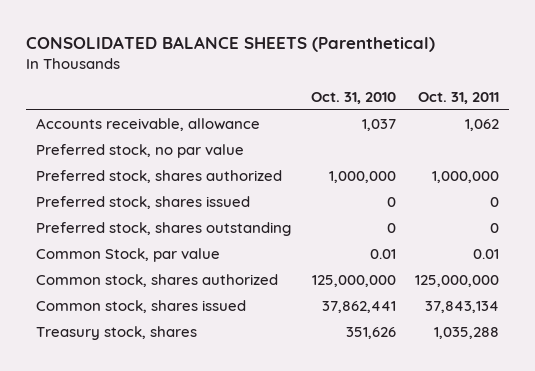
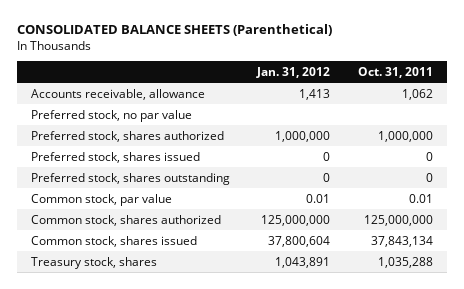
[310,92,396,105] Oct. 31, 2010 -> none
none -> [256,66,331,78] Jan. 31, 2012
[35,248,220,263] Common Stock, par value -> [30,193,172,206] Common stock, par value

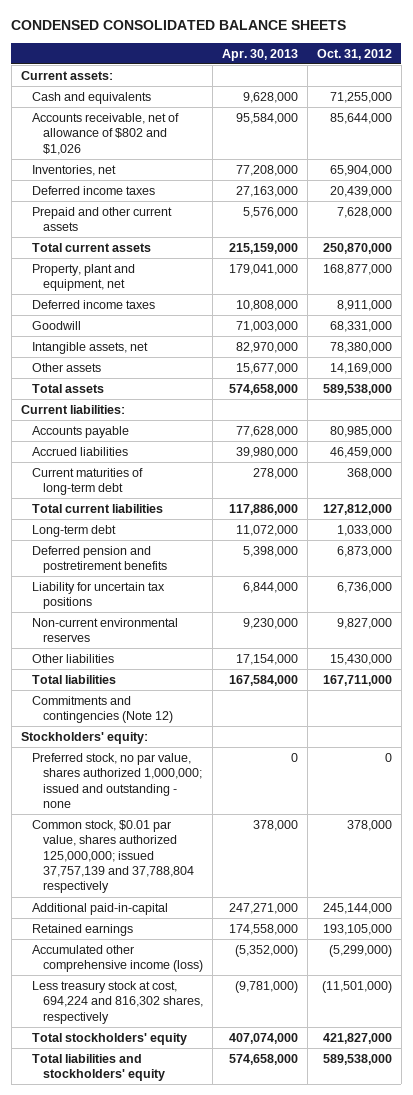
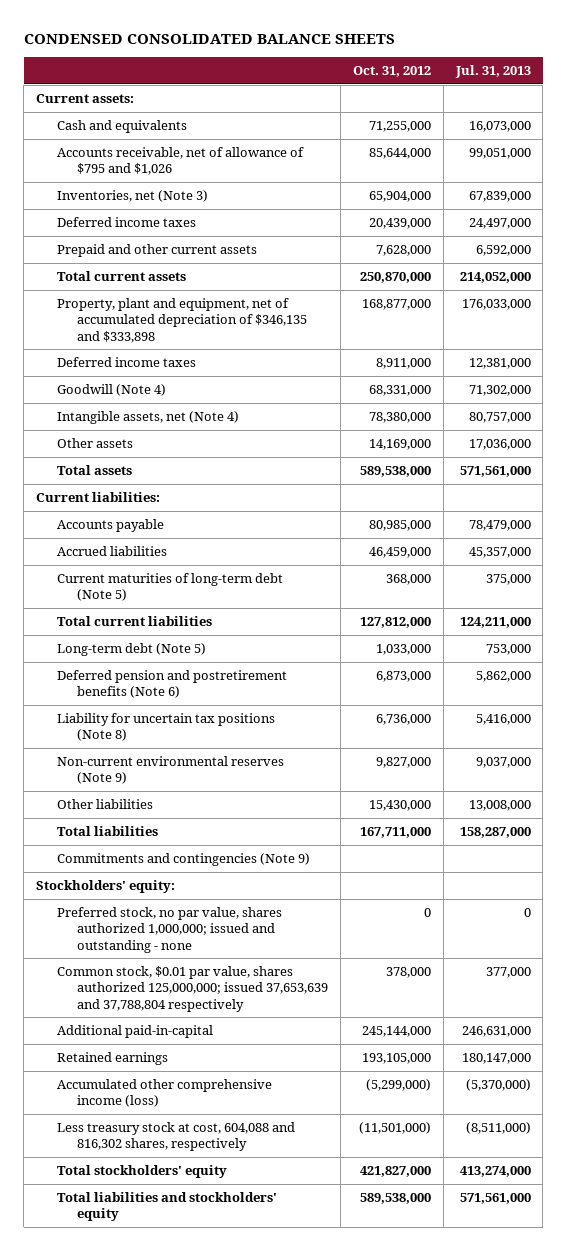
[221,48,298,61] Apr. 30, 2013 -> none
none -> [454,65,531,79] Jul. 31, 2013
[31,112,179,155] Accounts receivable, net of allowance of $802 and $1,026 -> [56,147,304,176] Accounts receivable, net of allowance of $795 and $1,026
[31,164,116,176] Inventories, net -> [56,190,208,203] Inventories, net (Note 3)
[31,263,135,292] Property, plant and equipment, net -> [56,298,308,343] Property, plant and equipment, net of accumulated depreciation of $346,135 and $333,898
[31,320,81,330] Goodwill -> [56,384,166,397] Goodwill (Note 4)
[31,341,148,354] Intangible assets, net -> [56,411,239,425] Intangible assets, net (Note 4)
[31,467,143,496] Current maturities of long-term debt -> [56,573,283,602] Current maturities of long-term debt (Note 5)
[31,524,116,537] Long-term debt -> [56,643,206,657] Long-term debt (Note 5)
[31,545,167,574] Deferred pension and postretirement benefits -> [56,670,287,699] Deferred pension and postretirement benefits (Note 6)
[31,581,165,610] Liability for uncertain tax positions -> [56,713,275,742] Liability for uncertain tax positions (Note 8)
[31,617,178,643] Non-current environmental reserves -> [56,756,284,785] Non-current environmental reserves (Note 9)
[31,695,173,724] Commitments and contingencies (Note 12) -> [56,853,310,867] Commitments and contingencies (Note 9)
[31,819,194,894] Common stock, $0.01 par value, shares authorized 125,000,000; issued 37,757,139 and 37,788,804 respectively -> [56,966,329,1012] Common stock, $0.01 par value, shares authorized 125,000,000; issued 37,653,639 and 37,788,804 respectively
[31,980,203,1024] Less treasury stock at cost, 694,224 and 816,302 shares, respectively -> [56,1122,295,1152] Less treasury stock at cost, 604,088 and 816,302 shares, respectively

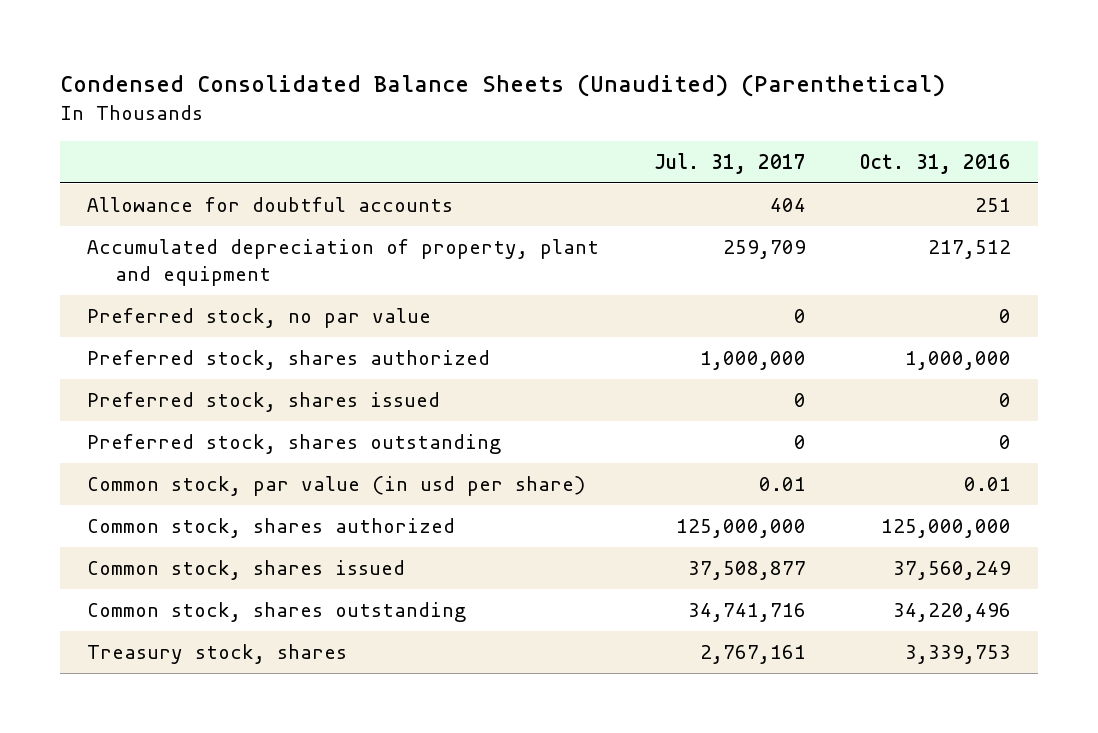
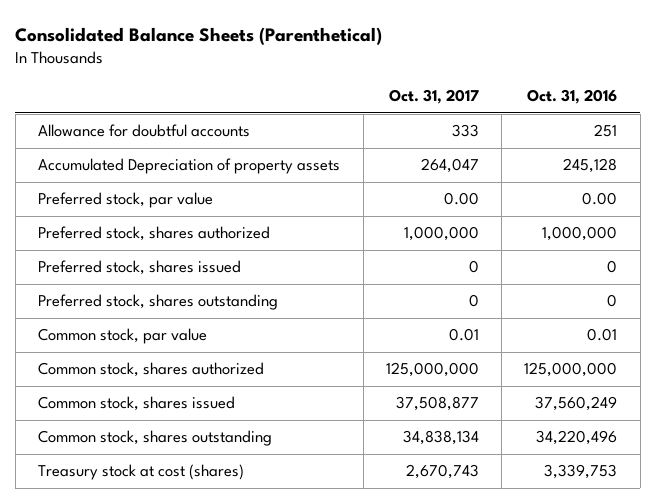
[60,74,946,98] Condensed Consolidated Balance Sheets (Unaudited) (Parenthetical) -> [15,26,383,45] Consolidated Balance Sheets (Parenthetical)
[653,152,806,174] Jul. 31, 2017 -> none
none -> [388,89,479,105] Oct. 31, 2017
[87,239,600,286] Accumulated depreciation of property, plant and equipment -> [38,158,341,175] Accumulated Depreciation of property assets
[927,240,1011,260] 217,512 -> [563,158,618,174] 245,128
[87,308,432,329] Preferred stock, no par value -> [38,192,214,209] Preferred stock, par value
[998,309,1011,324] 0 -> [582,192,618,206] 0.00
[87,476,586,497] Common stock, par value (in usd per share) -> [38,328,208,345] Common stock, par value
[87,644,348,665] Treasury stock, shares -> [38,464,245,481] Treasury stock at cost (shares)

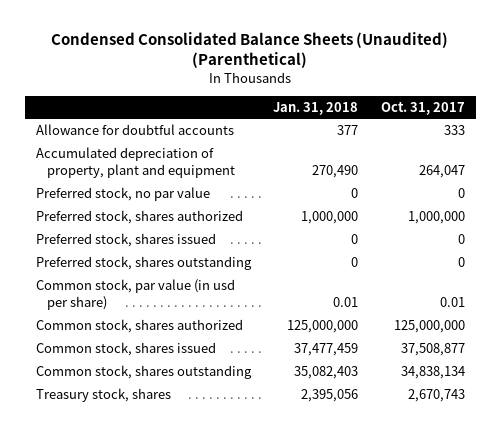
[15,26,383,45] Consolidated Balance Sheets (Parenthetical) -> [51,32,449,69] Condensed Consolidated Balance Sheets (Unaudited) (Parenthetical)
[527,89,618,105] Oct. 31, 2016 -> none
none -> [273,101,359,115] Jan. 31, 2018
[38,158,341,175] Accumulated Depreciation of property assets -> [36,147,235,178] Accumulated depreciation of property, plant and equipment
[38,192,214,209] Preferred stock, par value -> [36,187,211,202] Preferred stock, no par value
[443,192,479,206] 0.00 -> [457,188,465,199] 0
[38,328,208,345] Common stock, par value -> [36,279,236,310] Common stock, par value (in usd per share)
[38,464,245,481] Treasury stock at cost (shares) -> [36,388,172,403] Treasury stock, shares

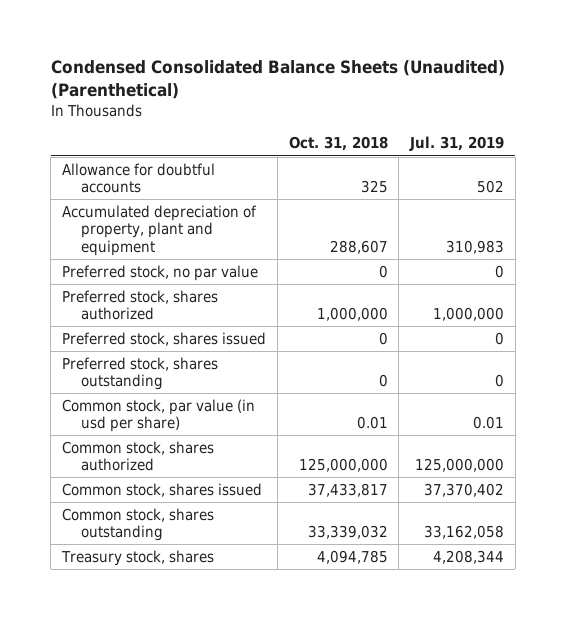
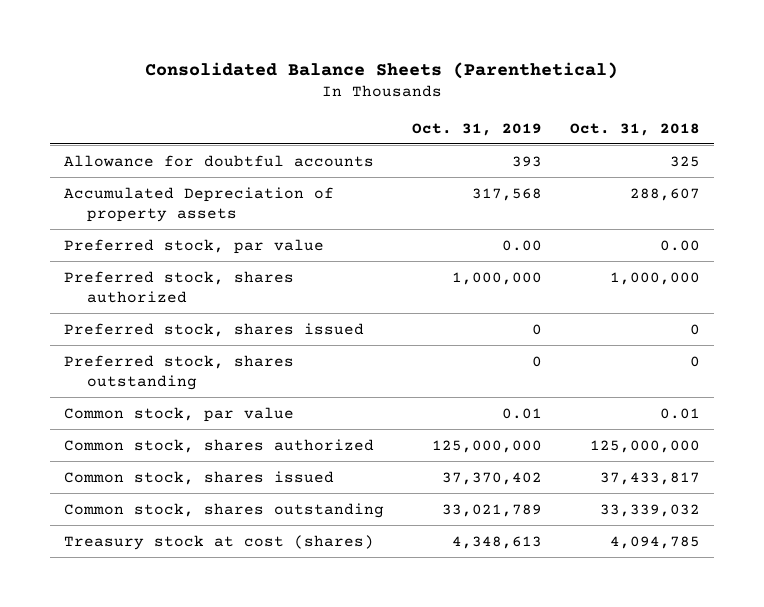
[50,60,505,100] Condensed Consolidated Balance Sheets (Unaudited) (Parenthetical) -> [144,61,618,79] Consolidated Balance Sheets (Parenthetical)
[409,136,505,152] Jul. 31, 2019 -> none
none -> [411,122,542,136] Oct. 31, 2019
[61,204,257,256] Accumulated depreciation of property, plant and equipment -> [63,186,334,222] Accumulated Depreciation of property assets
[61,264,258,281] Preferred stock, no par value -> [63,238,324,254] Preferred stock, par value
[378,264,388,278] 0 -> [659,239,700,251] 0.00
[61,398,255,433] Common stock, par value (in usd per share) -> [63,406,294,422] Common stock, par value
[60,549,214,566] Treasury stock, shares -> [63,534,374,550] Treasury stock at cost (shares)

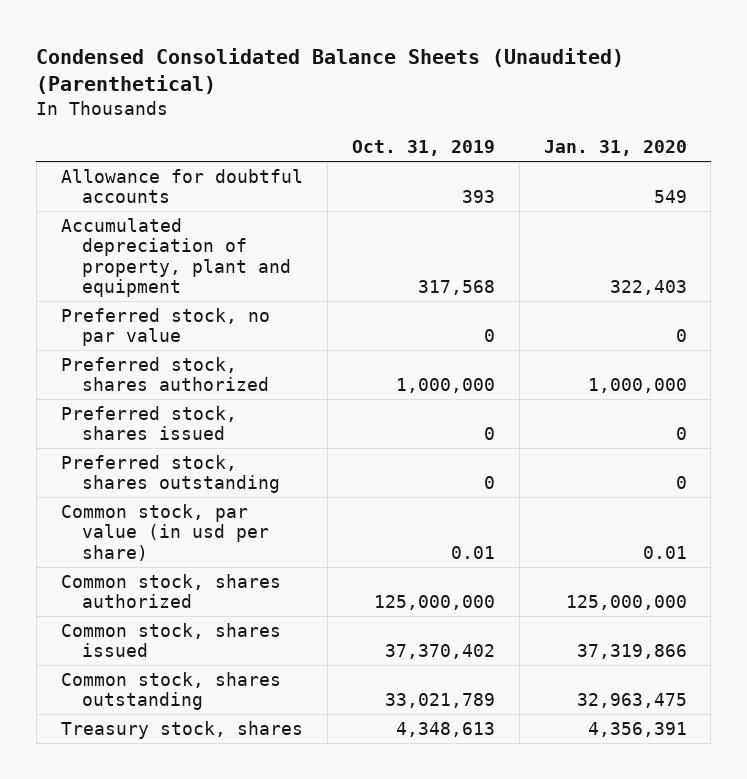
[144,61,618,79] Consolidated Balance Sheets (Parenthetical) -> [36,47,625,95] Condensed Consolidated Balance Sheets (Unaudited) (Parenthetical)
[569,122,700,136] Oct. 31, 2018 -> none
none -> [543,140,687,157] Jan. 31, 2020
[63,186,334,222] Accumulated Depreciation of property assets -> [60,217,292,297] Accumulated depreciation of property, plant and equipment
[63,238,324,254] Preferred stock, par value -> [60,307,270,347] Preferred stock, no par value
[501,239,542,251] 0.00 -> [483,329,495,343] 0
[63,406,294,422] Common stock, par value -> [60,503,270,561] Common stock, par value (in usd per share)
[63,534,374,550] Treasury stock at cost (shares) -> [60,720,303,739] Treasury stock, shares

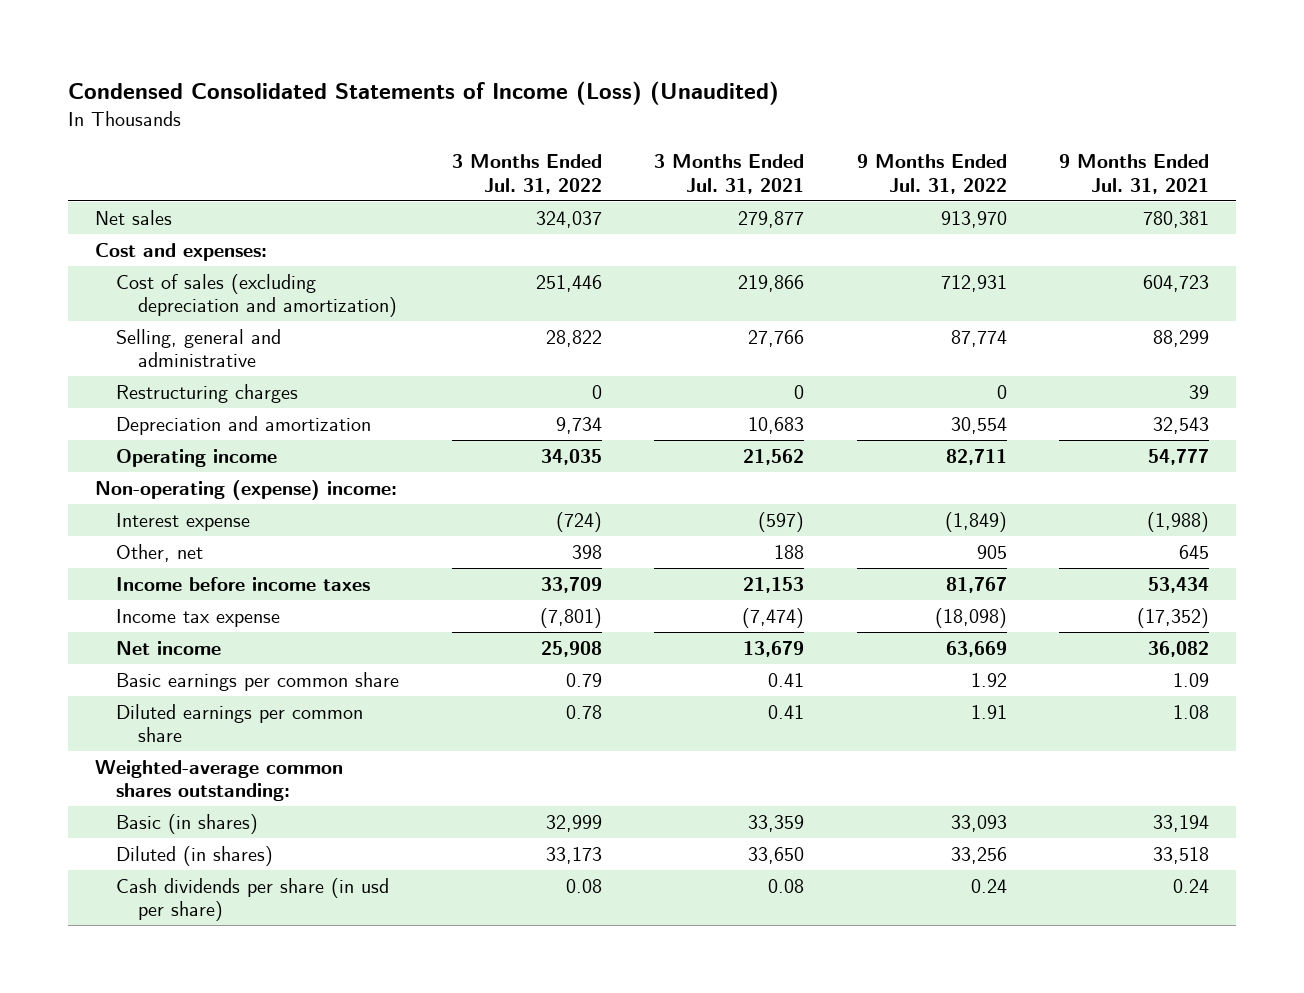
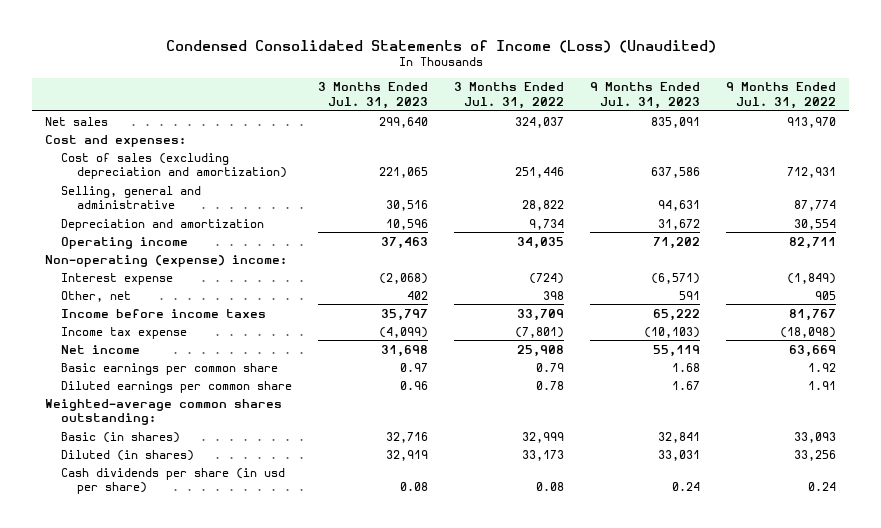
[654,154,805,194] 3 Months Ended Jul. 31, 2021 -> none
[1059,154,1210,194] 9 Months Ended Jul. 31, 2021 -> none
none -> [317,82,428,110] 3 Months Ended Jul. 31, 2023
none -> [589,82,700,110] 9 Months Ended Jul. 31, 2023
[116,383,299,403] Restructuring charges -> none

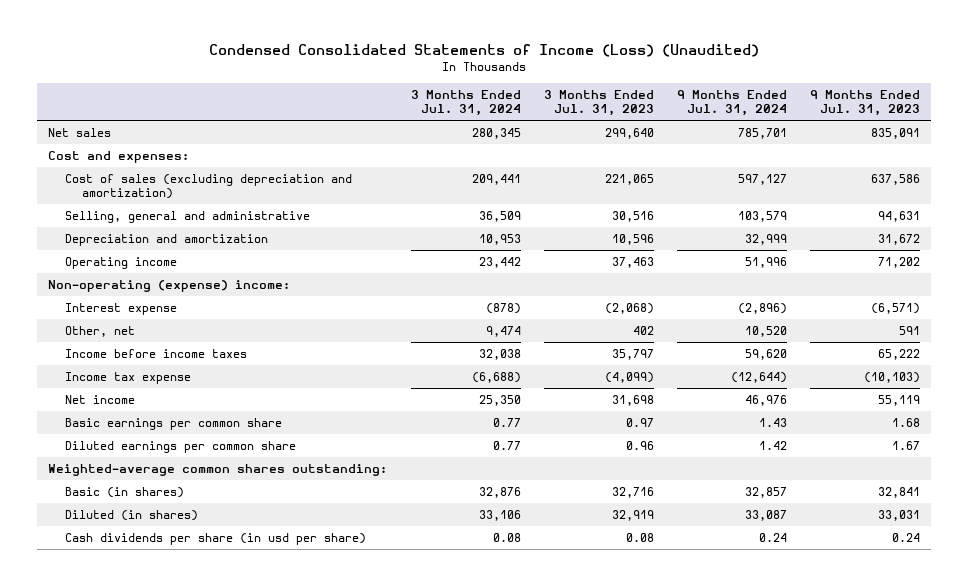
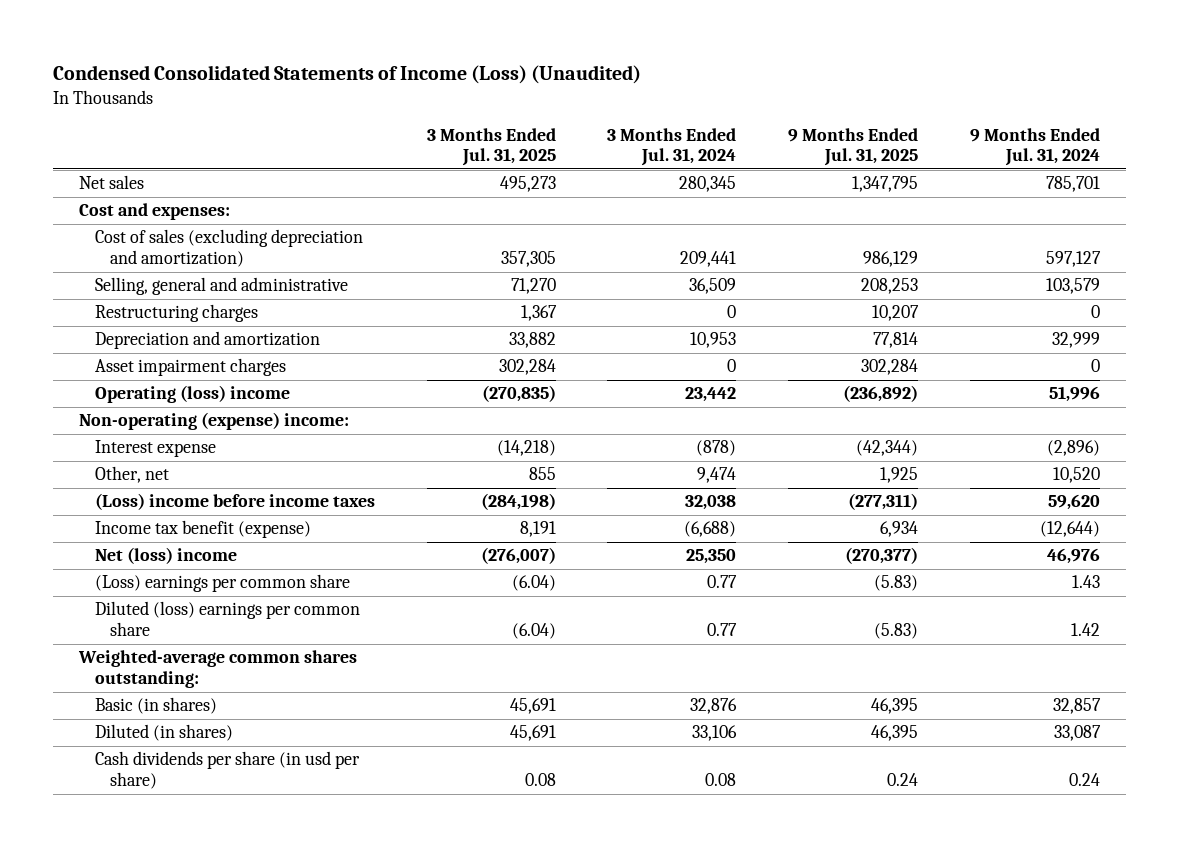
[543,89,654,116] 3 Months Ended Jul. 31, 2023 -> none
[809,89,920,116] 9 Months Ended Jul. 31, 2023 -> none
none -> [426,127,556,167] 3 Months Ended Jul. 31, 2025
none -> [788,127,919,167] 9 Months Ended Jul. 31, 2025
none -> [94,304,258,323] Restructuring charges
none -> [94,358,286,377] Asset impairment charges
[65,257,178,270] Operating income -> [94,385,290,404] Operating (loss) income
[65,349,248,359] Income before income taxes -> [94,493,375,511] (Loss) income before income taxes
[65,372,192,385] Income tax expense -> [94,520,311,539] Income tax benefit (expense)
[65,395,136,405] Net income -> [94,547,237,565] Net (loss) income
[65,418,283,431] Basic earnings per common share -> [94,574,350,593] (Loss) earnings per common share
[65,441,297,454] Diluted earnings per common share -> [94,601,360,637] Diluted (loss) earnings per common share

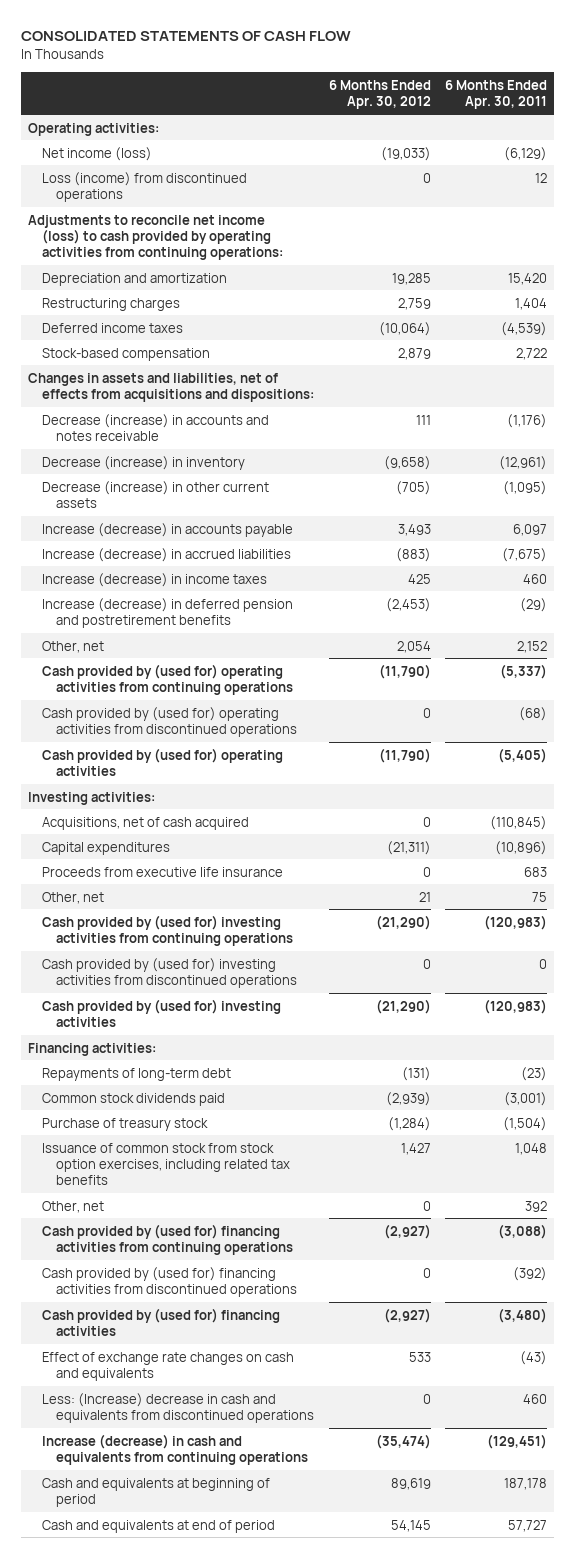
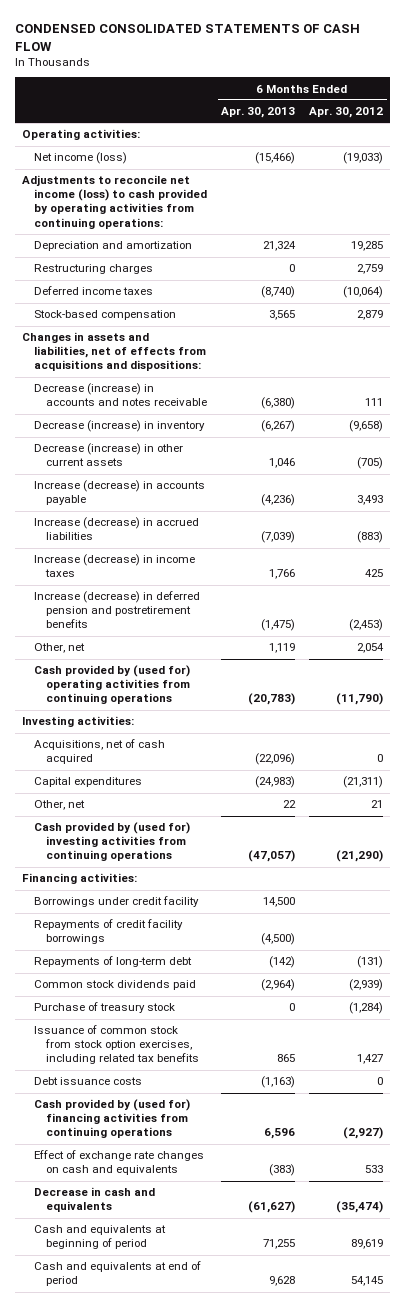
[20,31,351,42] CONSOLIDATED STATEMENTS OF CASH FLOW -> [15,23,361,51] CONDENSED CONSOLIDATED STATEMENTS OF CASH FLOW
[445,79,548,110] 6 Months Ended Apr. 30, 2011 -> none
none -> [221,107,296,119] Apr. 30, 2013
[42,171,248,202] Loss (income) from discontinued operations -> none
[42,706,298,737] Cash provided by (used for) operating activities from discontinued operations -> none
[42,747,284,776] Cash provided by (used for) operating activities -> none
[42,866,284,877] Proceeds from executive life insurance -> none
[42,957,298,988] Cash provided by (used for) investing activities from discontinued operations -> none
[42,998,282,1027] Cash provided by (used for) investing activities -> none
none -> [34,896,200,908] Borrowings under credit facility
none -> [34,919,184,945] Repayments of credit facility borrowings
[42,1200,105,1213] Other, net -> none
none -> [34,1077,143,1086] Debt issuance costs
[42,1266,298,1297] Cash provided by (used for) financing activities from discontinued operations -> none
[42,1307,281,1336] Cash provided by (used for) financing activities -> none
[42,1392,315,1423] Less: (Increase) decrease in cash and equivalents from discontinued operations -> none
[42,1433,309,1465] Increase (decrease) in cash and equivalents from continuing operations -> [34,1187,156,1213] Decrease in cash and equivalents

